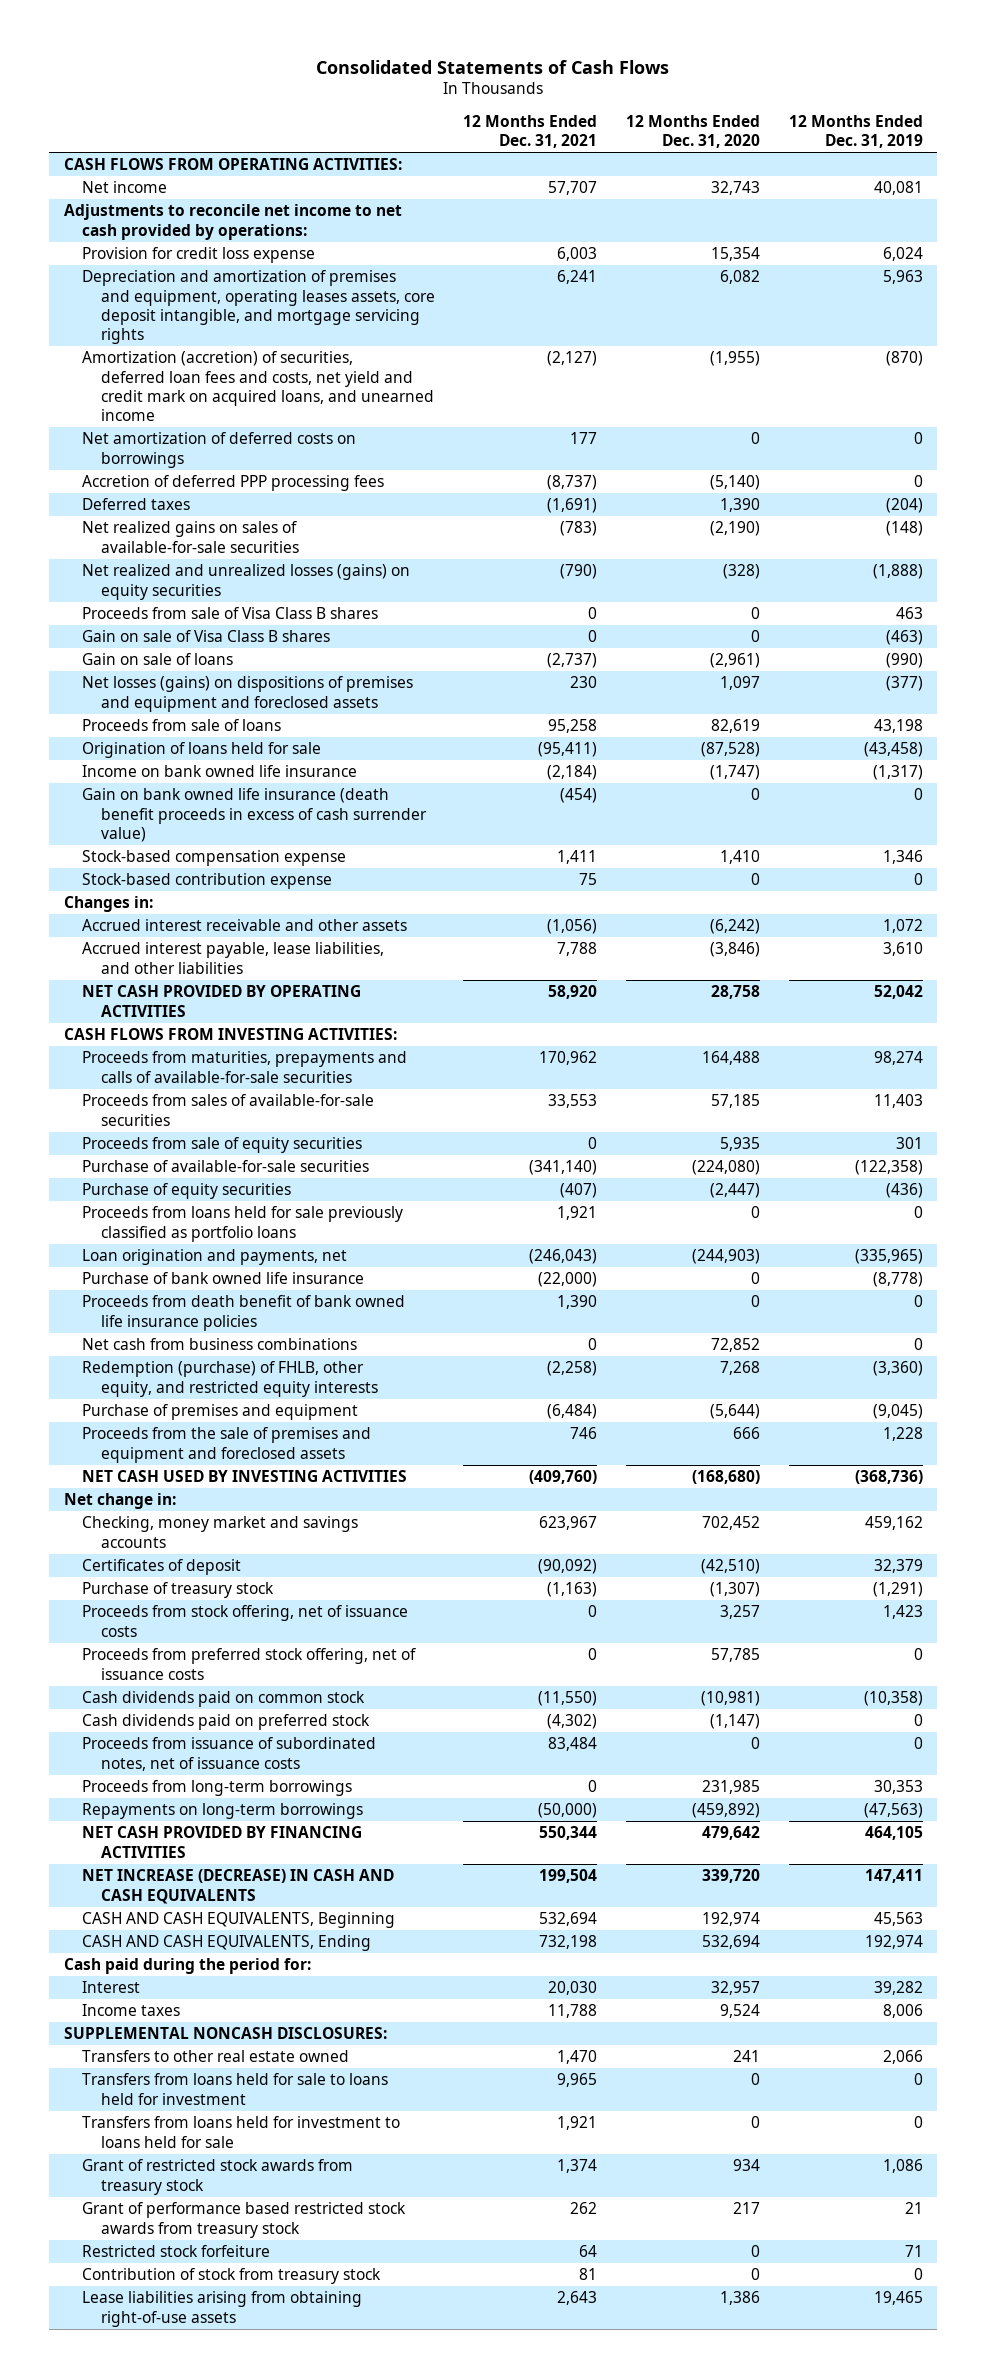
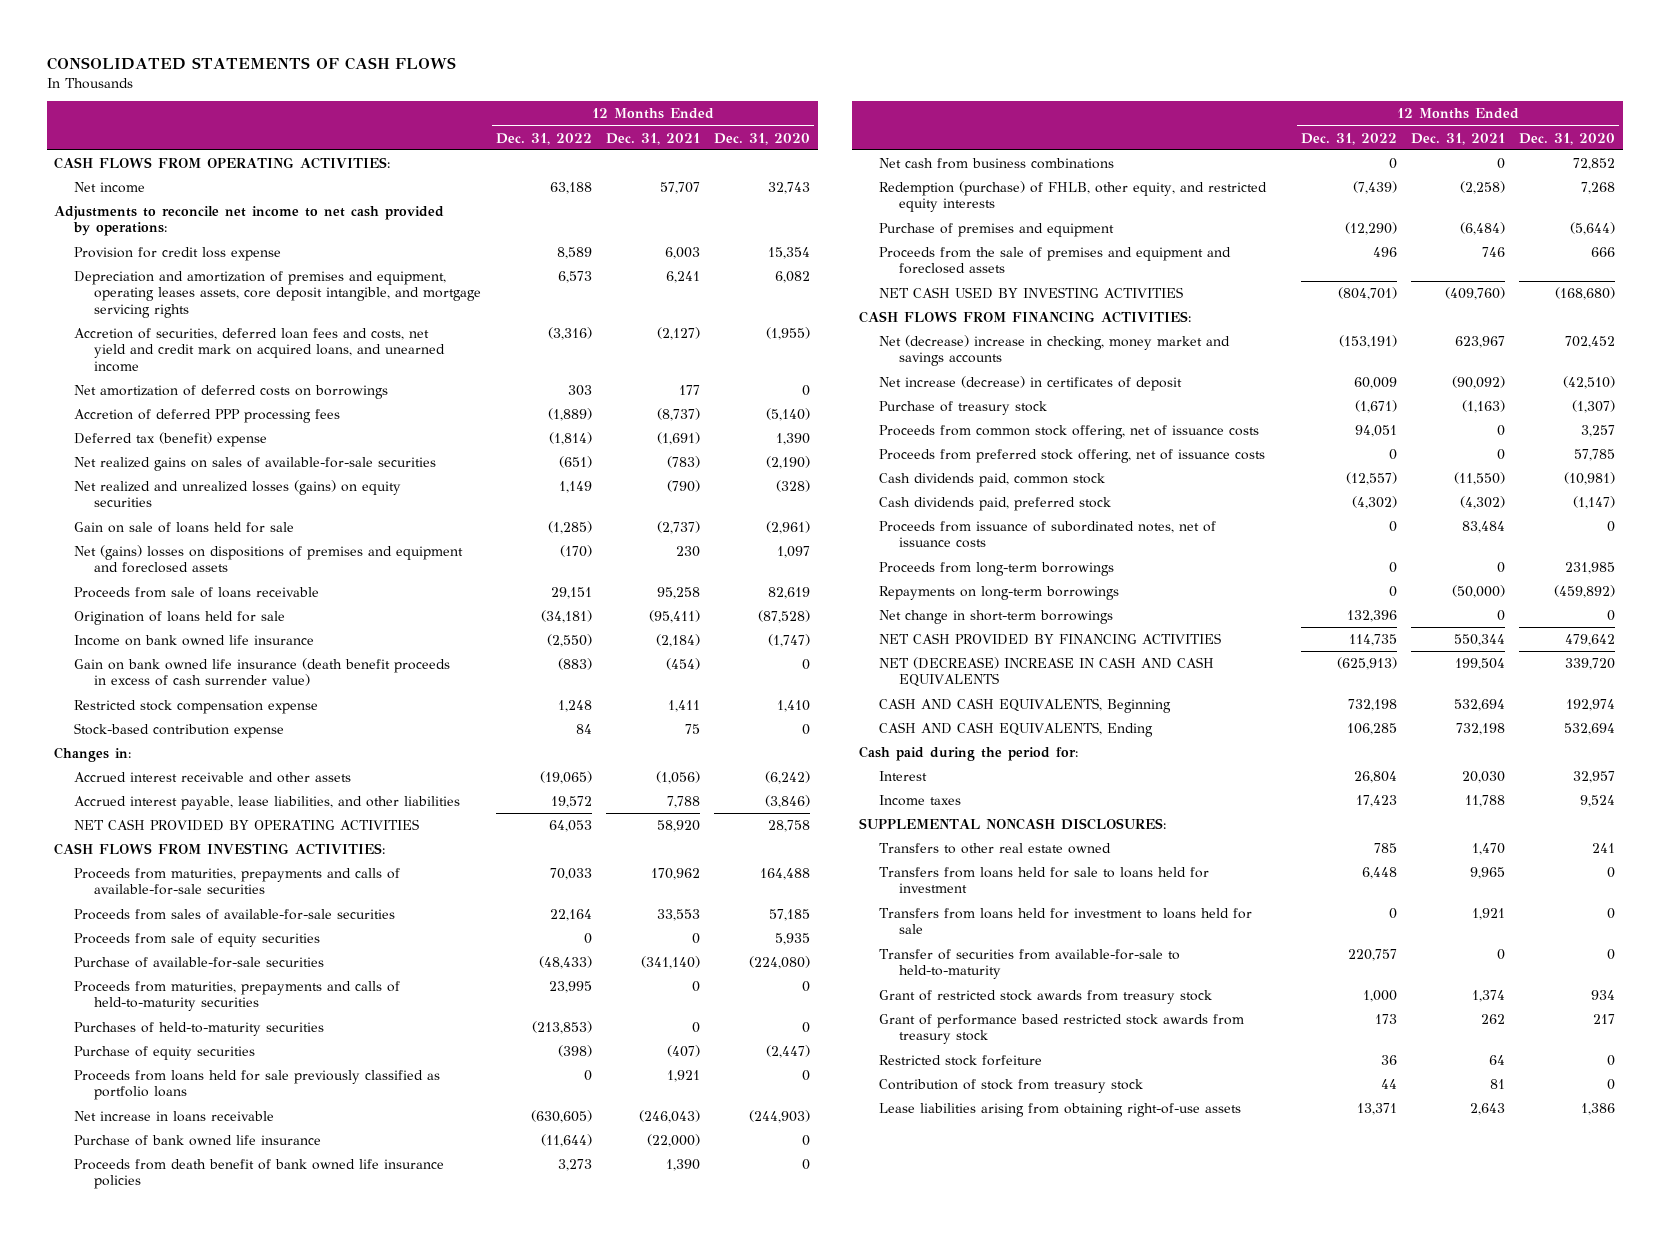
[316,59,670,74] Consolidated Statements of Cash Flows -> [47,56,457,70] CONSOLIDATED STATEMENTS OF CASH FLOWS
[788,115,923,149] 12 Months Ended Dec. 31, 2019 -> none
none -> [495,132,592,145] Dec. 31, 2022
[82,351,434,422] Amortization (accretion) of securities, deferred loan fees and costs, net yield and credit mark on acquired loans, and unearned income -> [74,327,446,372] Accretion of securities, deferred loan fees and costs, net yield and credit mark on acquired loans, and unearned income
[82,498,191,511] Deferred taxes -> [74,431,268,447] Deferred tax (benefit) expense
[82,607,379,620] Proceeds from sale of Visa Class B shares -> none
[82,630,331,643] Gain on sale of Visa Class B shares -> none
[82,653,234,666] Gain on sale of loans -> [74,521,295,533] Gain on sale of loans held for sale
[82,676,414,712] Net losses (gains) on dispositions of premises and equipment and foreclosed assets -> [74,544,464,574] Net (gains) losses on dispositions of premises and equipment and foreclosed assets
[82,719,282,732] Proceeds from sale of loans -> [74,586,320,598] Proceeds from sale of loans receivable
[82,850,347,867] Stock-based compensation expense -> [74,699,319,714] Restricted stock compensation expense
none -> [74,980,401,1012] Proceeds from maturities, prepayments and calls of held-to-maturity securities
none -> [74,1021,325,1036] Purchases of held-to-maturity securities
[82,1249,348,1266] Loan origination and payments, net -> [74,1110,275,1122] Net increase in loans receivable
[63,1493,176,1510] Net change in: -> none
none -> [859,310,1192,323] CASH FLOWS FROM FINANCING ACTIVITIES:
[82,1516,359,1548] Checking, money market and savings accounts -> [879,334,1231,367] Net (decrease) increase in checking, money market and savings accounts
[82,1559,242,1576] Certificates of deposit -> [879,375,1183,391] Net increase (decrease) in certificates of deposit
[82,1605,409,1637] Proceeds from stock offering, net of issuance costs -> [879,424,1260,439] Proceeds from common stock offering, net of issuance costs
[82,1691,366,1708] Cash dividends paid on common stock -> [879,472,1106,487] Cash dividends paid, common stock
[82,1714,371,1731] Cash dividends paid on preferred stock -> [879,496,1112,511] Cash dividends paid, preferred stock
none -> [879,609,1114,624] Net change in short-term borrowings
[82,1869,395,1904] NET INCREASE (DECREASE) IN CASH AND CASH EQUIVALENTS -> [879,656,1215,688] NET (DECREASE) INCREASE IN CASH AND CASH EQUIVALENTS
none -> [879,948,1181,980] Transfer of securities from available-for-sale to held-to-maturity

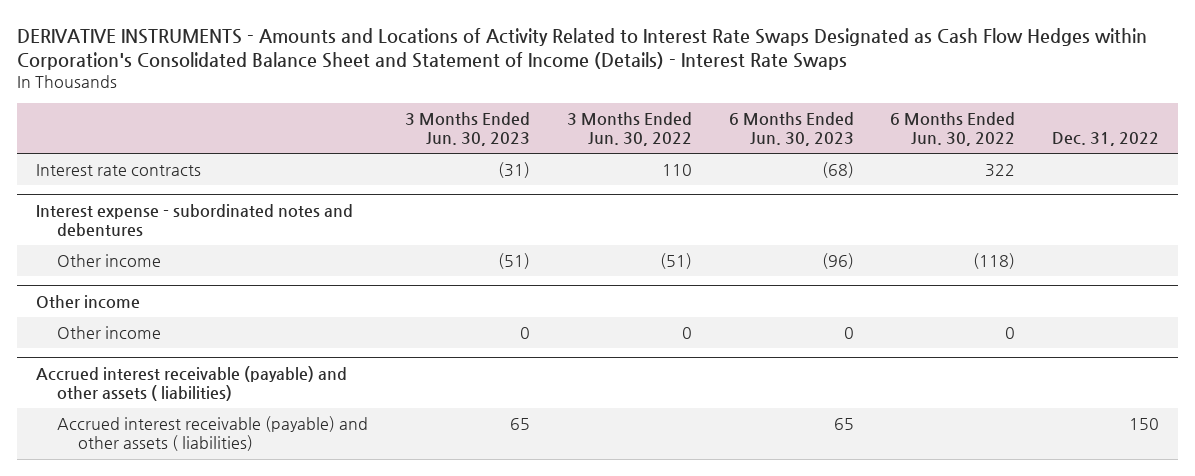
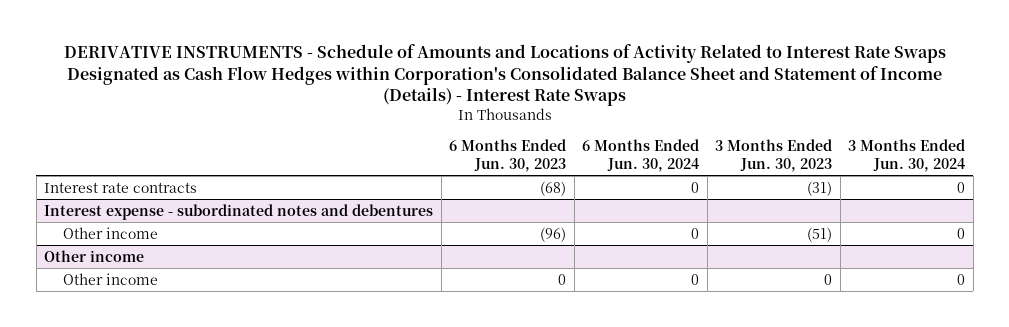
[17,27,1148,70] DERIVATIVE INSTRUMENTS - Amounts and Locations of Activity Related to Interest Rate Swaps Designated as Cash Flow Hedges within Corporation's Consolidated Balance Sheet and Statement of Income (Details) - Interest Rate Swaps -> [63,43,946,107] DERIVATIVE INSTRUMENTS - Schedule of Amounts and Locations of Activity Related to Interest Rate Swaps Designated as Cash Flow Hedges within Corporation's Consolidated Balance Sheet and Statement of Income (Details) - Interest Rate Swaps
[566,111,692,147] 3 Months Ended Jun. 30, 2022 -> none
[890,111,1016,147] 6 Months Ended Jun. 30, 2022 -> none
[1052,132,1160,147] Dec. 31, 2022 -> none
none -> [582,139,700,172] 6 Months Ended Jun. 30, 2024
none -> [848,139,966,172] 3 Months Ended Jun. 30, 2024
[35,365,347,402] Accrued interest receivable (payable) and other assets ( liabilities) -> none
[56,416,368,452] Accrued interest receivable (payable) and other assets ( liabilities) -> none

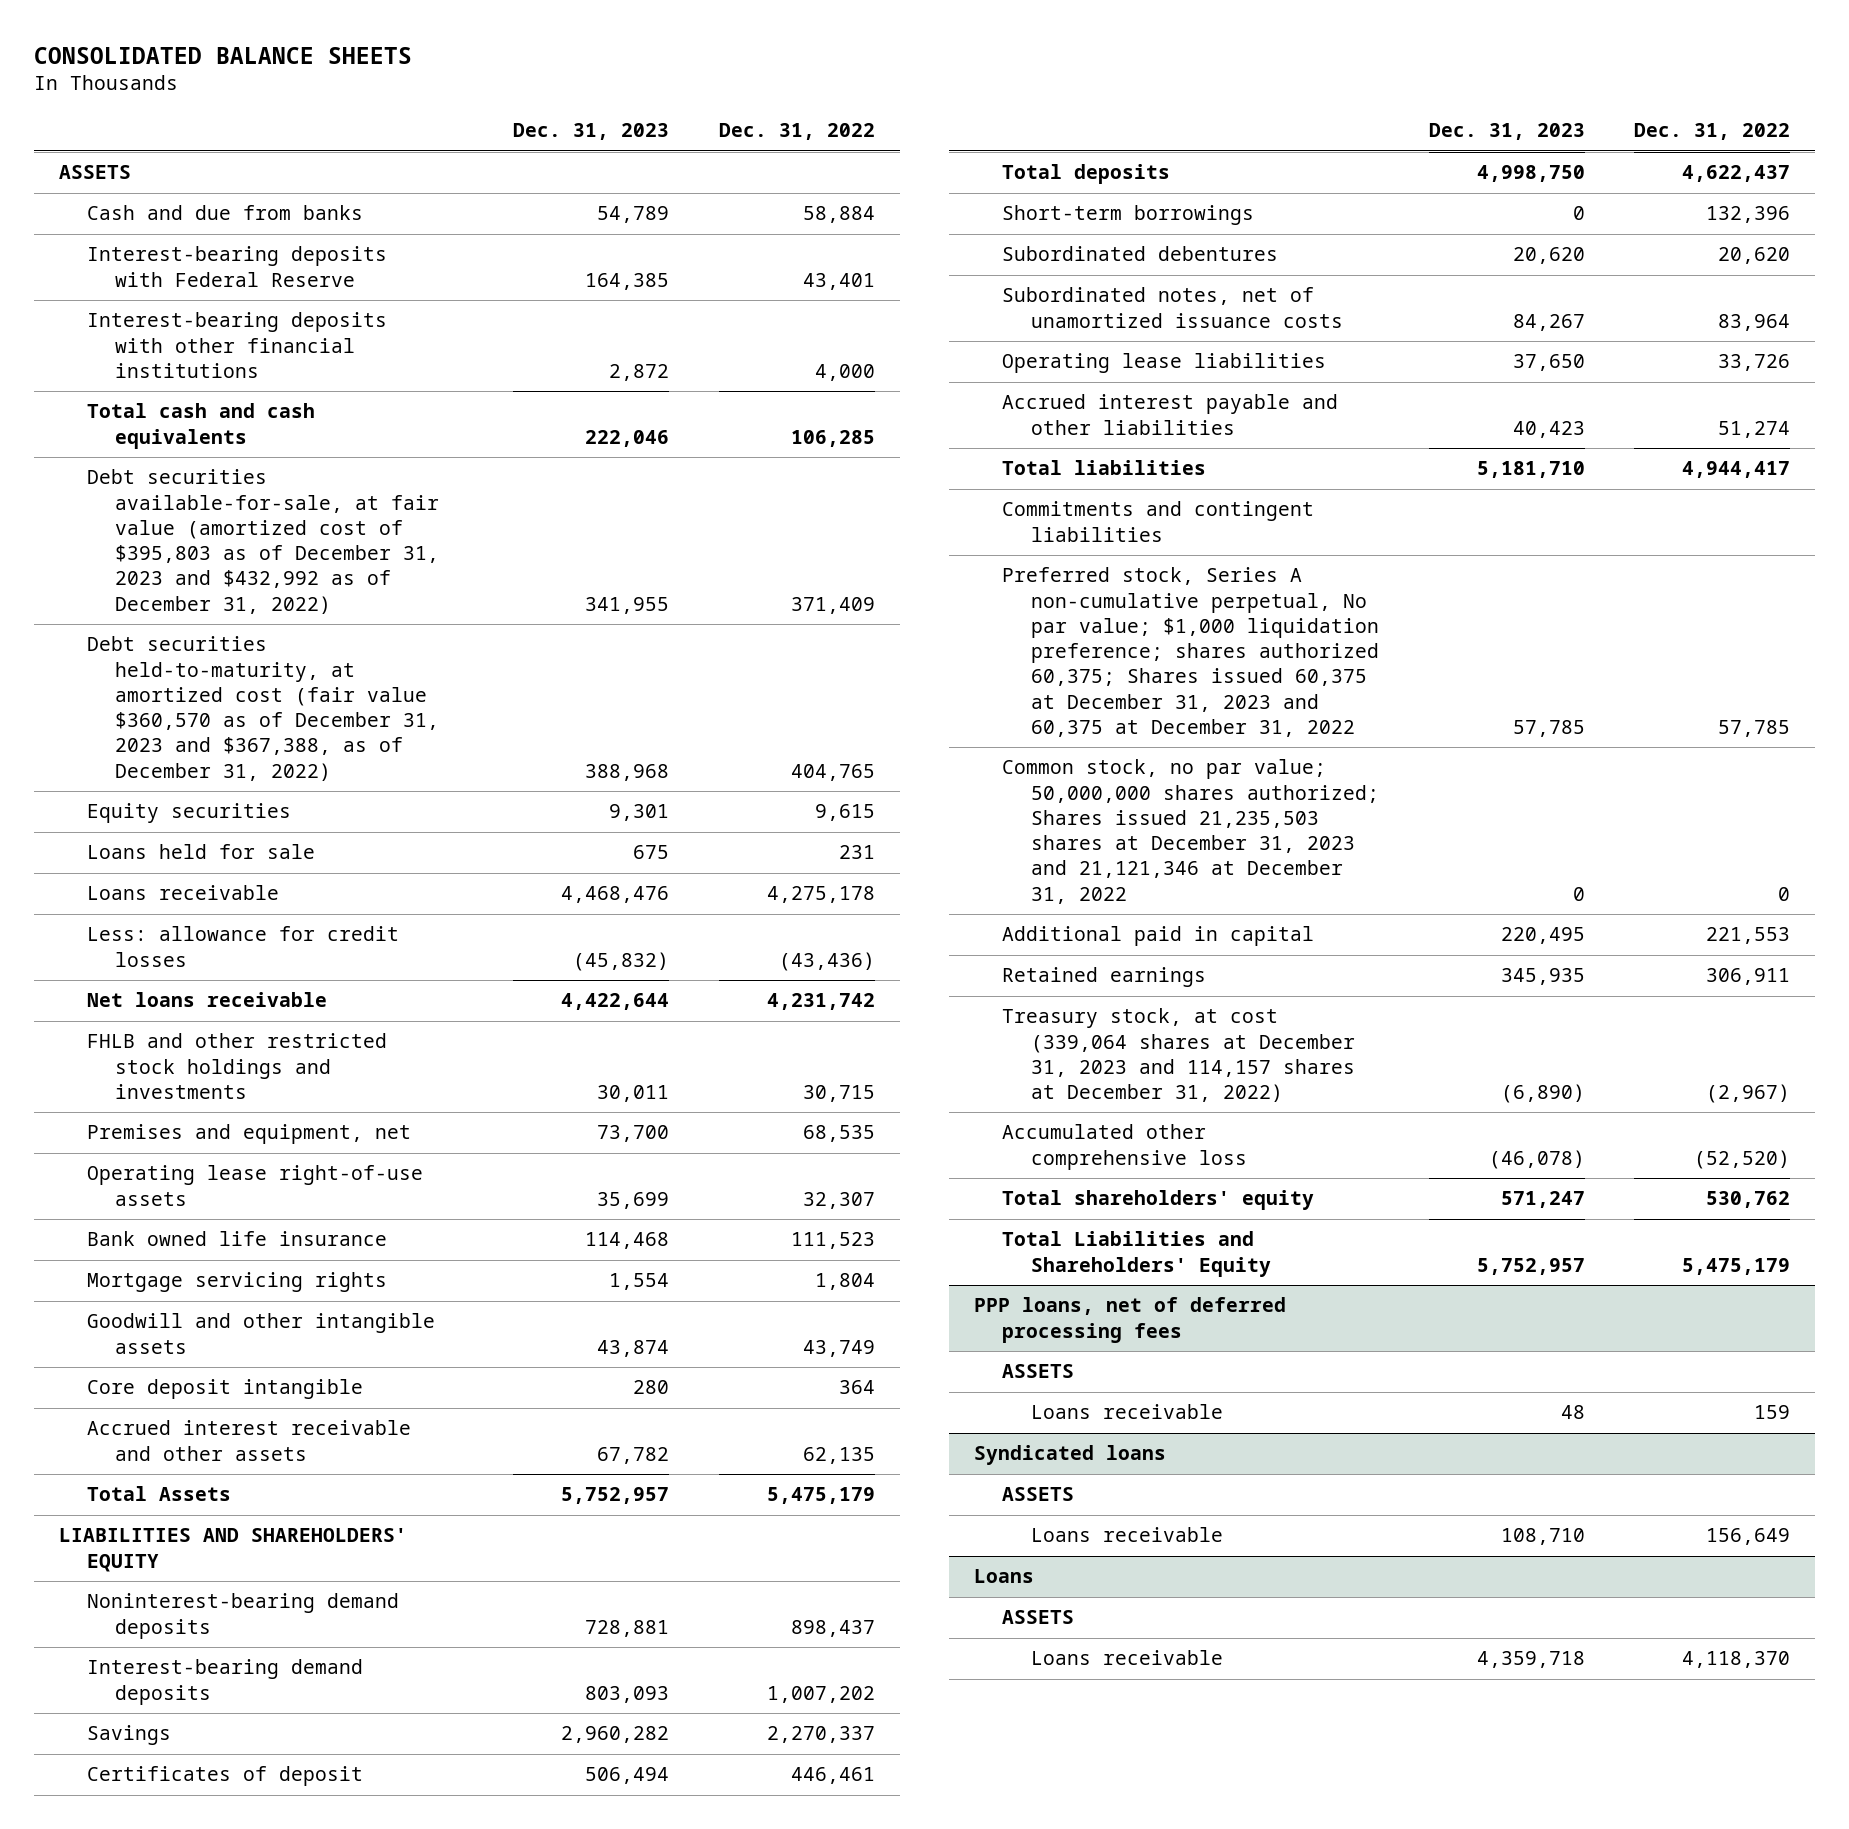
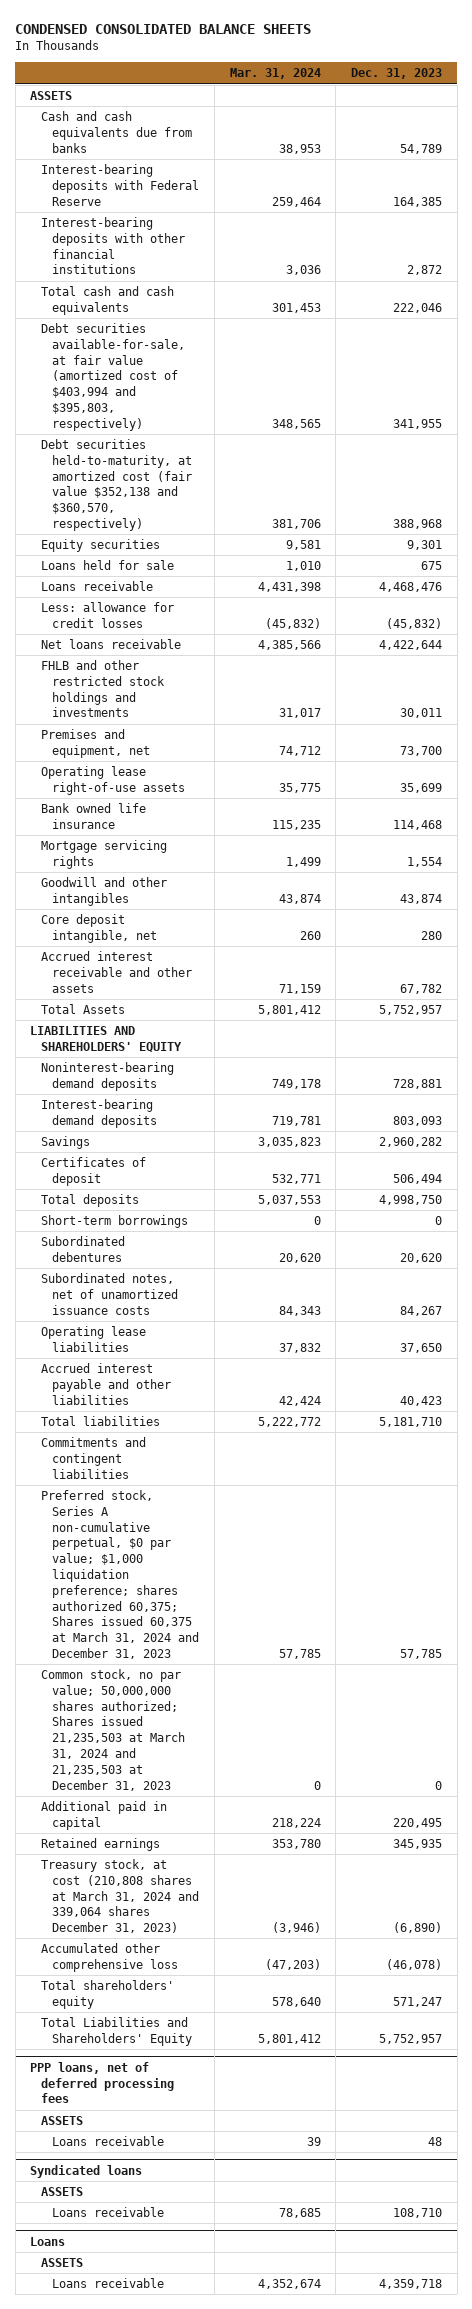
[33,47,412,65] CONSOLIDATED BALANCE SHEETS -> [15,23,312,34] CONDENSED CONSOLIDATED BALANCE SHEETS
[719,123,876,141] Dec. 31, 2022 -> none
none -> [229,68,321,80] Mar. 31, 2024
[87,205,364,221] Cash and due from banks -> [41,111,193,153] Cash and cash equivalents due from banks
[87,469,440,614] Debt securities available-for-sale, at fair value (amortized cost of $395,803 as of December 31, 2023 and $432,992 as of December 31, 2022) -> [41,323,186,431] Debt securities available-for-sale, at fair value (amortized cost of $403,994 and $395,803, respectively)
[87,636,440,781] Debt securities held-to-maturity, at amortized cost (fair value $360,570 as of December 31, 2023 and $367,388, as of December 31, 2022) -> [41,439,193,531] Debt securities held-to-maturity, at amortized cost (fair value $352,138 and $360,570, respectively)
[87,1313,436,1354] Goodwill and other intangible assets -> [41,877,168,906] Goodwill and other intangibles
[87,1379,364,1400] Core deposit intangible -> [41,914,158,943] Core deposit intangible, net
[1002,567,1379,737] Preferred stock, Series A non-cumulative perpetual, No par value; $1,000 liquidation preference; shares authorized 60,375; Shares issued 60,375 at December 31, 2023 and 60,375 at December 31, 2022 -> [41,1490,200,1659] Preferred stock, Series A non-cumulative perpetual, $0 par value; $1,000 liquidation preference; shares authorized 60,375; Shares issued 60,375 at March 31, 2024 and December 31, 2023
[1002,759,1379,904] Common stock, no par value; 50,000,000 shares authorized; Shares issued 21,235,503 shares at December 31, 2023 and 21,121,346 at December 31, 2022 -> [41,1669,186,1791] Common stock, no par value; 50,000,000 shares authorized; Shares issued 21,235,503 at March 31, 2024 and 21,235,503 at December 31, 2023
[1002,1008,1355,1103] Treasury stock, at cost (339,064 shares at December 31, 2023 and 114,157 shares at December 31, 2022) -> [41,1859,200,1934] Treasury stock, at cost (210,808 shares at March 31, 2024 and 339,064 shares December 31, 2023)

